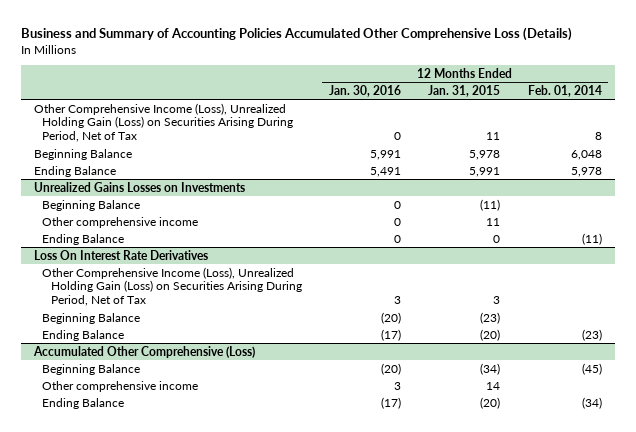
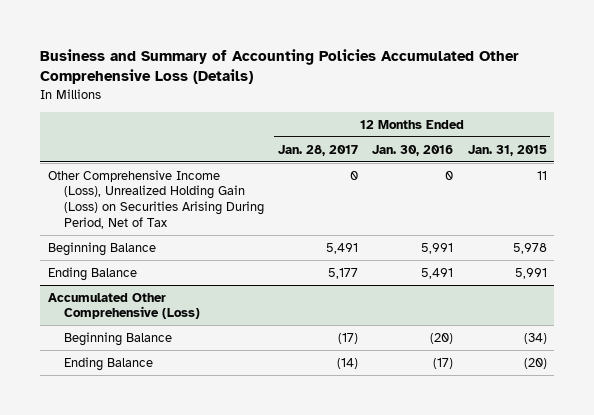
[527,84,602,97] Feb. 01, 2014 -> none
none -> [277,144,358,156] Jan. 28, 2017
[34,181,246,192] Unrealized Gains Losses on Investments -> none
[42,199,141,211] Beginning Balance -> none
[42,216,199,228] Other comprehensive income -> none
[42,233,125,245] Ending Balance -> none
[34,249,209,260] Loss On Interest Rate Derivatives -> none
[42,266,302,307] Other Comprehensive Income (Loss), Unrealized Holding Gain (Loss) on Securities Arising During Period, Net of Tax -> none
[42,312,141,324] Beginning Balance -> none
[42,329,125,341] Ending Balance -> none
[42,380,199,392] Other comprehensive income -> none

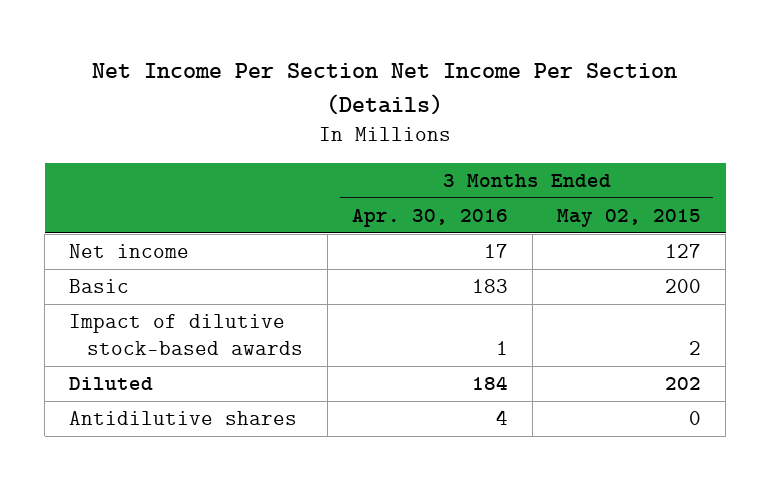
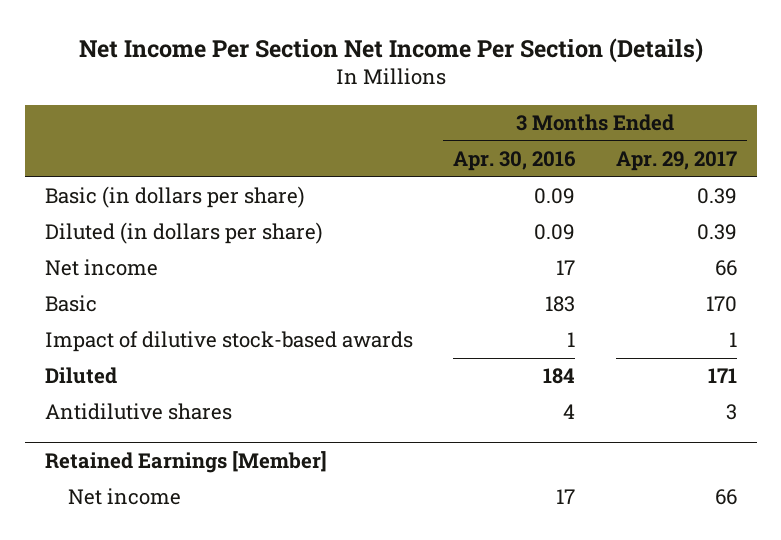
[557,209,702,228] May 02, 2015 -> none
none -> [615,151,737,172] Apr. 29, 2017
none -> [44,186,305,209] Basic (in dollars per share)
none -> [44,222,323,245] Diluted (in dollars per share)
none -> [44,451,327,474] Retained Earnings [Member]
none -> [68,488,182,506] Net income

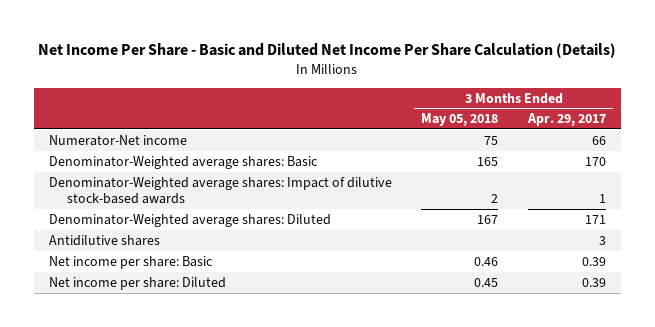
[78,37,703,63] Net Income Per Section Net Income Per Section (Details) -> [38,43,617,59] Net Income Per Share - Basic and Diluted Net Income Per Share Calculation (Details)
[453,151,577,172] Apr. 30, 2016 -> none
none -> [421,113,499,127] May 05, 2018
[44,186,305,209] Basic (in dollars per share) -> none
[44,222,323,245] Diluted (in dollars per share) -> none
[44,259,158,277] Net income -> [48,134,187,146] Numerator-Net income
[44,295,97,313] Basic -> [48,155,318,169] Denominator-Weighted average shares: Basic
[44,331,413,353] Impact of dilutive stock-based awards -> [48,176,392,205] Denominator-Weighted average shares: Impact of dilutive stock-based awards
[44,367,117,385] Diluted -> [48,213,331,227] Denominator-Weighted average shares: Diluted
[44,451,327,474] Retained Earnings [Member] -> none
[68,488,182,506] Net income -> none
none -> [48,255,213,269] Net income per share: Basic
none -> [48,276,226,290] Net income per share: Diluted

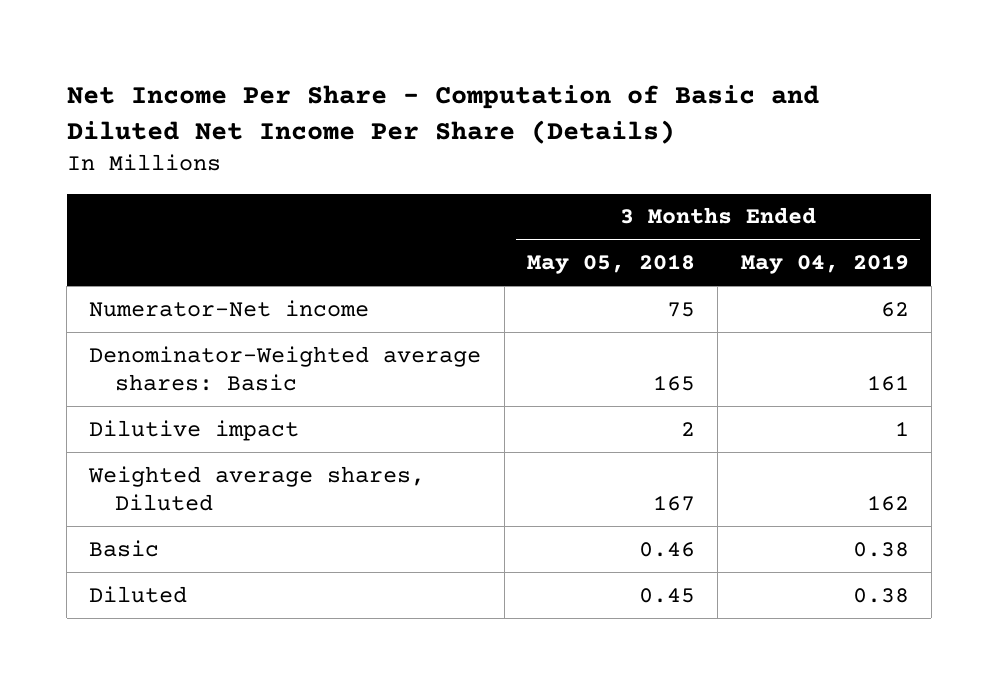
[38,43,617,59] Net Income Per Share - Basic and Diluted Net Income Per Share Calculation (Details) -> [66,84,819,144] Net Income Per Share - Computation of Basic and Diluted Net Income Per Share (Details)
[526,113,606,127] Apr. 29, 2017 -> none
none -> [740,254,909,275] May 04, 2019
[48,234,160,246] Antidilutive shares -> none
[48,176,392,205] Denominator-Weighted average shares: Impact of dilutive stock-based awards -> [89,419,300,441] Dilutive impact
[48,213,331,227] Denominator-Weighted average shares: Diluted -> [88,465,426,511] Weighted average shares, Diluted
[48,255,213,269] Net income per share: Basic -> [89,539,160,557] Basic
[48,276,226,290] Net income per share: Diluted -> [89,585,188,603] Diluted

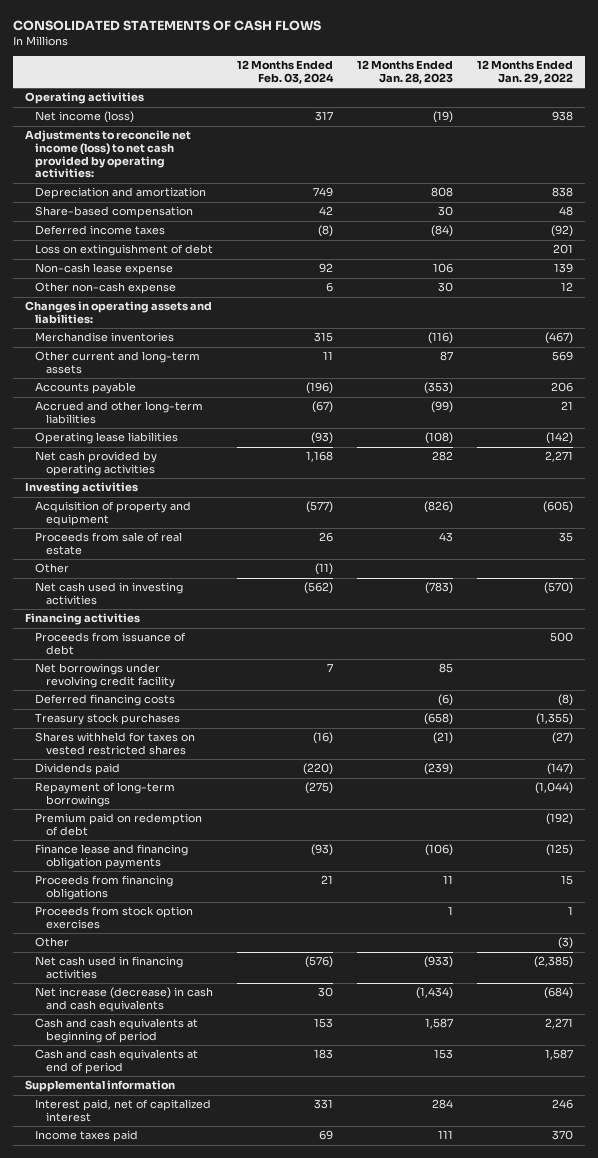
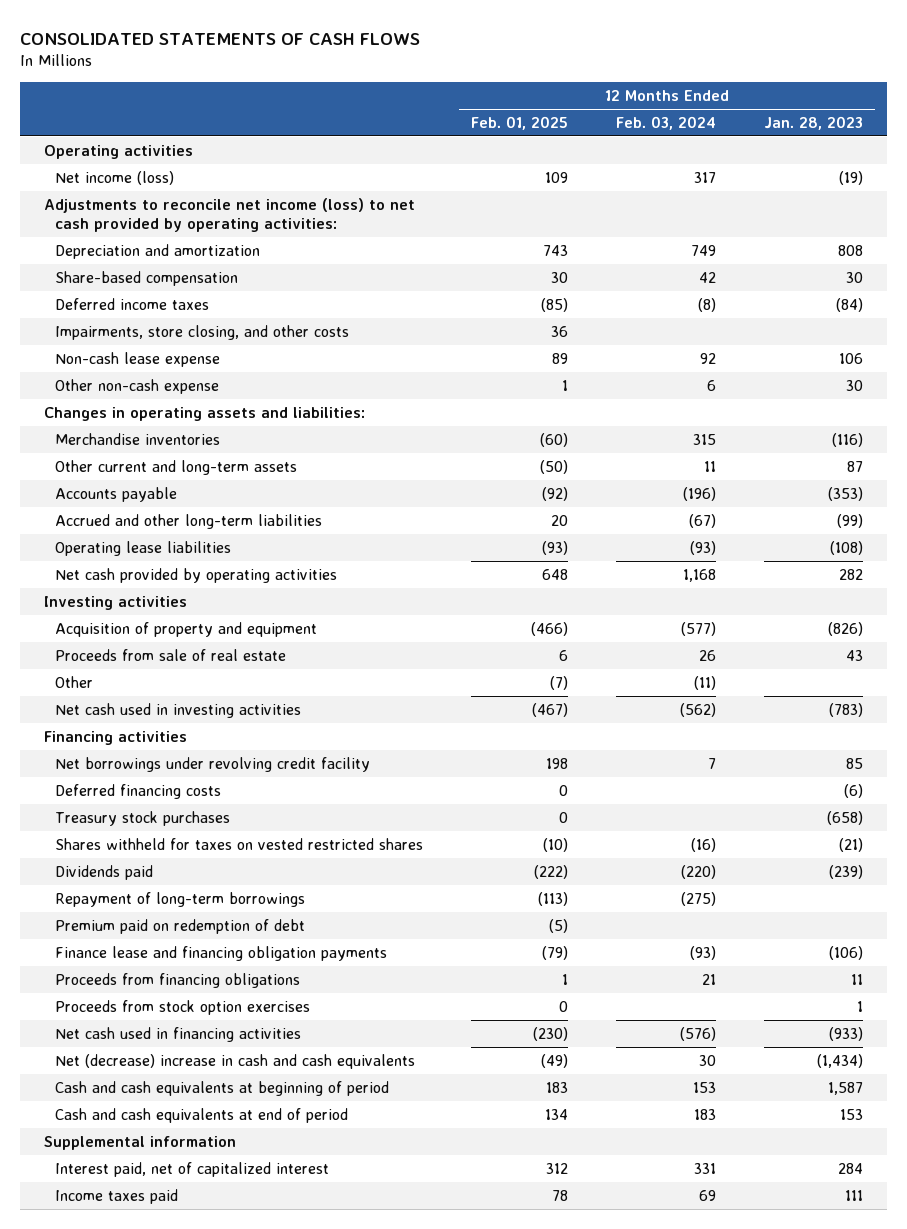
[476,60,573,85] 12 Months Ended Jan. 29, 2022 -> none
none -> [471,115,569,130] Feb. 01, 2025
[35,244,214,257] Loss on extinguishment of debt -> none
none -> [55,324,350,340] Impairments, store closing, and other costs
[35,632,187,655] Proceeds from issuance of debt -> none
[35,937,70,948] Other -> none
[35,987,214,1012] Net increase (decrease) in cash and cash equivalents -> [55,1053,416,1069] Net (decrease) increase in cash and cash equivalents

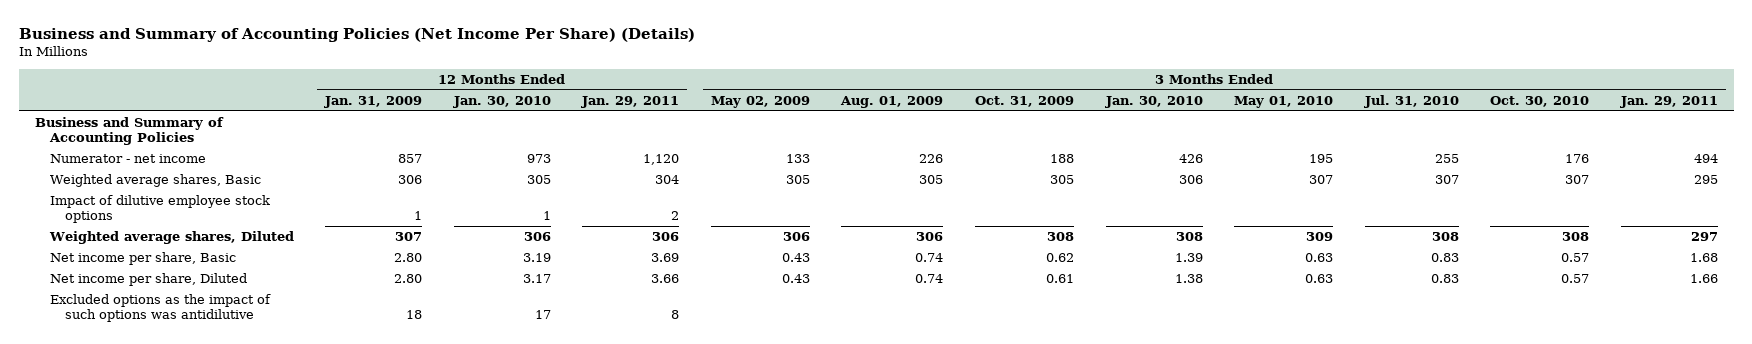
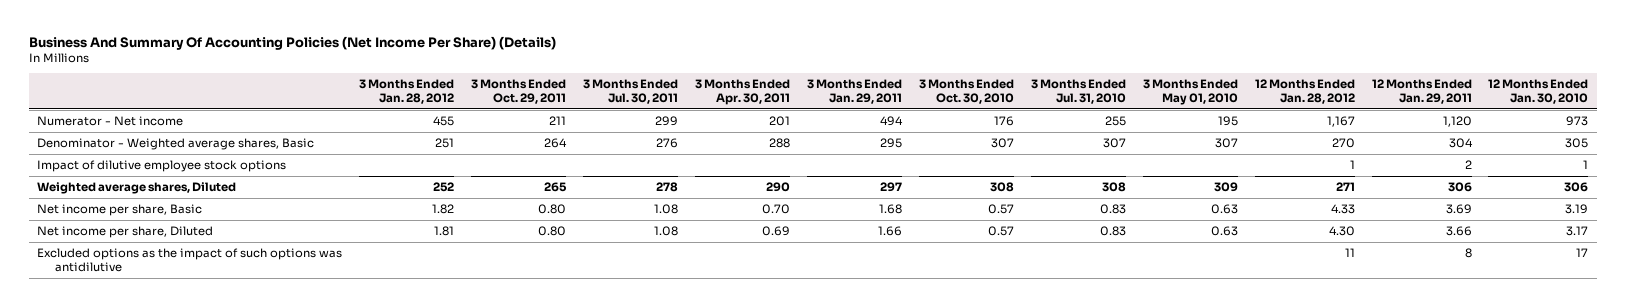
[18,27,695,42] Business and Summary of Accounting Policies (Net Income Per Share) (Details) -> [28,35,556,50] Business And Summary Of Accounting Policies (Net Income Per Share) (Details)
[324,95,423,108] Jan. 31, 2009 -> none
[710,95,810,108] May 02, 2009 -> none
[840,95,944,108] Aug. 01, 2009 -> none
[975,95,1075,107] Oct. 31, 2009 -> none
[1104,95,1203,108] Jan. 30, 2010 -> none
none -> [359,79,455,104] 3 Months Ended Jan. 28, 2012
none -> [471,79,567,104] 3 Months Ended Oct. 29, 2011
none -> [583,79,679,104] 3 Months Ended Jul. 30, 2011
none -> [695,79,791,105] 3 Months Ended Apr. 30, 2011
none -> [1254,79,1355,104] 12 Months Ended Jan. 28, 2012
[34,117,224,146] Business and Summary of Accounting Policies -> none
[49,154,206,164] Numerator - net income -> [37,116,184,127] Numerator - Net income
[49,174,261,188] Weighted average shares, Basic -> [37,138,315,151] Denominator - Weighted average shares, Basic

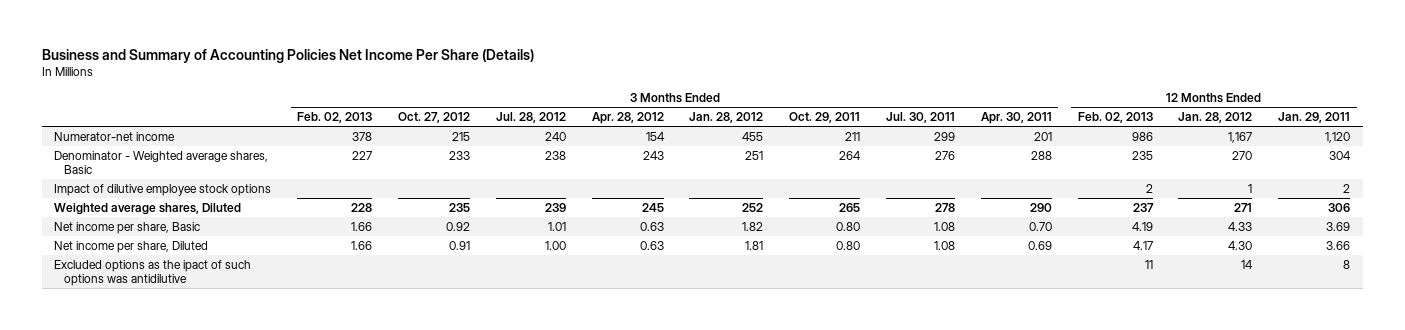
[28,35,556,50] Business And Summary Of Accounting Policies (Net Income Per Share) (Details) -> [41,49,534,64] Business and Summary of Accounting Policies Net Income Per Share (Details)
[806,79,902,104] 3 Months Ended Jan. 29, 2011 -> none
[918,79,1014,104] 3 Months Ended Oct. 30, 2010 -> none
[1030,79,1126,104] 3 Months Ended Jul. 31, 2010 -> none
[1142,79,1238,105] 3 Months Ended May 01, 2010 -> none
[1488,79,1589,104] 12 Months Ended Jan. 30, 2010 -> none
none -> [297,112,373,124] Feb. 02, 2013
none -> [398,112,471,124] Oct. 27, 2012
none -> [495,112,566,124] Jul. 28, 2012
none -> [591,112,664,125] Apr. 28, 2012
none -> [1077,112,1153,124] Feb. 02, 2013
[37,116,184,127] Numerator - Net income -> [54,131,176,141] Numerator-net income
[37,248,343,272] Excluded options as the impact of such options was antidilutive -> [54,259,252,287] Excluded options as the ipact of such options was antidilutive
[1344,248,1355,258] 11 -> [1241,259,1254,269] 14

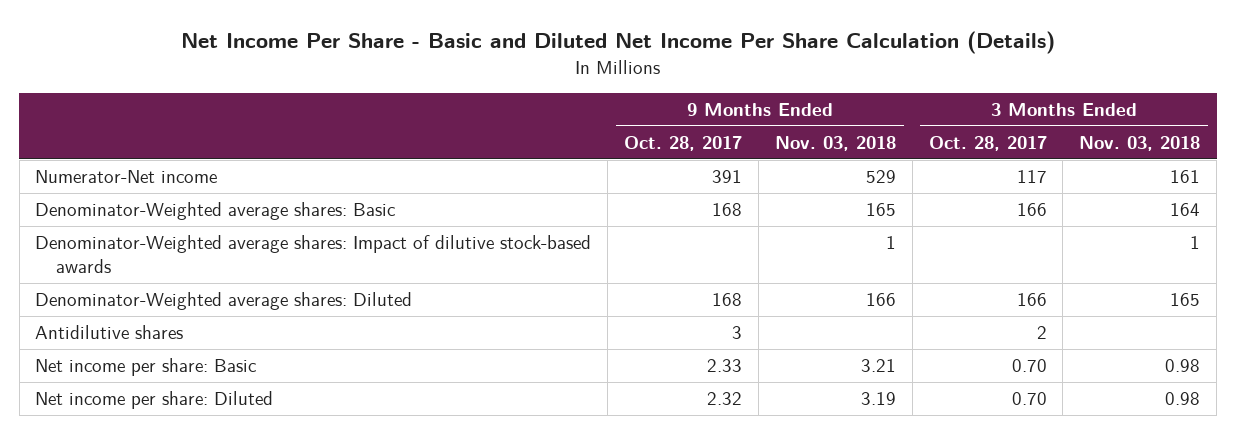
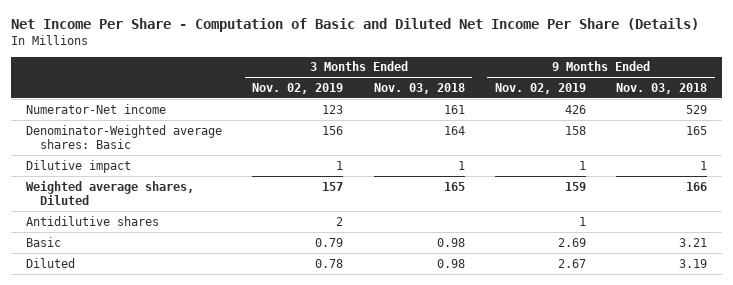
[180,31,1055,55] Net Income Per Share - Basic and Diluted Net Income Per Share Calculation (Details) -> [10,18,699,33] Net Income Per Share - Computation of Basic and Diluted Net Income Per Share (Details)
[624,135,743,151] Oct. 28, 2017 -> none
[928,135,1047,151] Oct. 28, 2017 -> none
none -> [252,82,344,94] Nov. 02, 2019
none -> [494,82,586,94] Nov. 02, 2019
[35,235,592,274] Denominator-Weighted average shares: Impact of dilutive stock-based awards -> [26,159,132,173] Dilutive impact
[35,292,413,311] Denominator-Weighted average shares: Diluted -> [26,180,195,205] Weighted average shares, Diluted
[35,358,257,377] Net income per share: Basic -> [26,236,62,247] Basic
[35,391,274,410] Net income per share: Diluted -> [26,257,76,268] Diluted

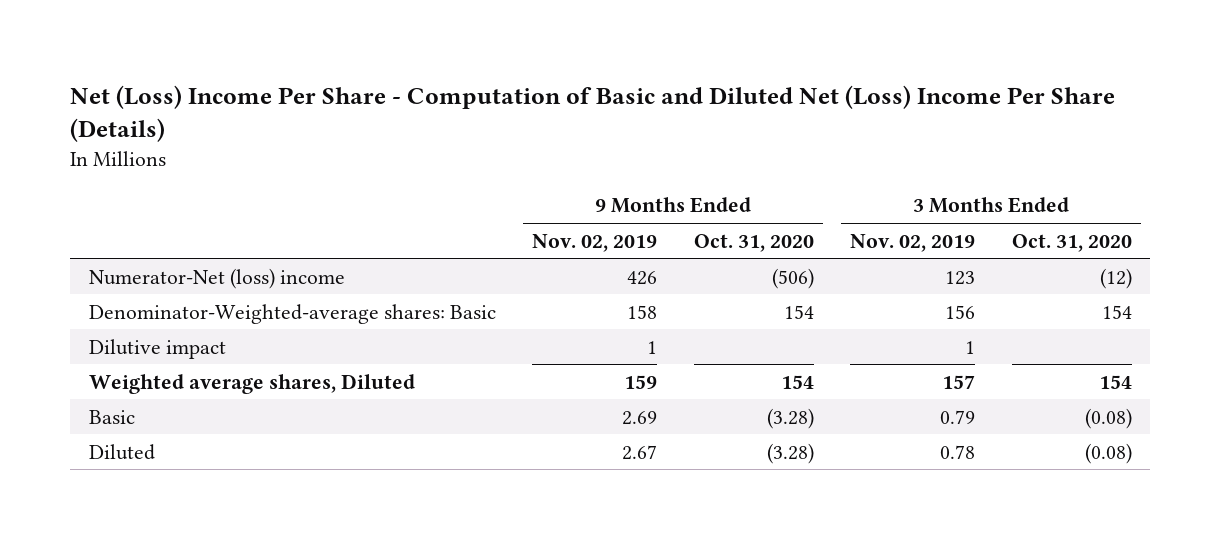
[10,18,699,33] Net Income Per Share - Computation of Basic and Diluted Net Income Per Share (Details) -> [70,84,1116,143] Net (Loss) Income Per Share - Computation of Basic and Diluted Net (Loss) Income Per Share (Details)
[373,82,465,94] Nov. 03, 2018 -> none
[616,82,708,94] Nov. 03, 2018 -> none
none -> [693,233,814,252] Oct. 31, 2020
none -> [1011,233,1132,252] Oct. 31, 2020
[26,103,167,114] Numerator-Net income -> [88,267,345,289] Numerator-Net (loss) income
[26,124,223,149] Denominator-Weighted average shares: Basic -> [88,303,496,324] Denominator-Weighted-average shares: Basic
[26,215,160,226] Antidilutive shares -> none

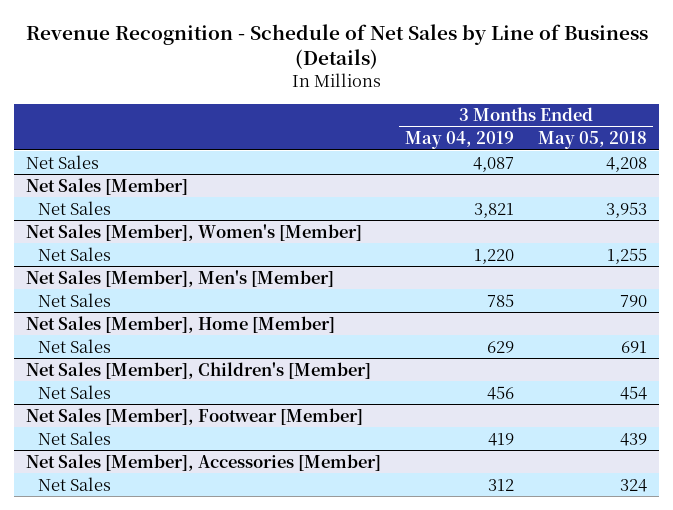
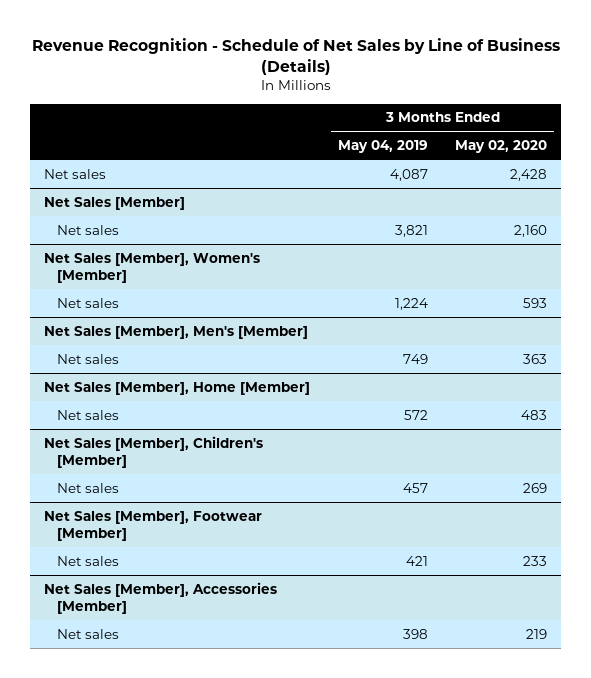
[537,131,647,150] May 05, 2018 -> none
none -> [455,140,548,154] May 02, 2020
[26,154,100,169] Net Sales -> [44,168,107,179] Net sales
[38,200,112,215] Net Sales -> [57,224,120,235] Net sales
[38,246,112,261] Net Sales -> [57,297,120,308] Net sales
[474,248,515,264] 1,220 -> [394,297,428,310] 1,224
[38,292,112,307] Net Sales -> [57,353,120,364] Net sales
[487,293,515,307] 785 -> [402,353,428,364] 749
[38,338,112,353] Net Sales -> [57,409,120,420] Net sales
[487,340,515,353] 629 -> [403,409,428,420] 572
[38,384,112,399] Net Sales -> [57,482,120,493] Net sales
[487,385,515,400] 456 -> [402,482,428,493] 457
[38,430,112,445] Net Sales -> [57,555,120,566] Net sales
[488,432,515,446] 419 -> [405,555,428,566] 421
[38,476,112,491] Net Sales -> [57,628,120,639] Net sales
[488,478,515,491] 312 -> [402,628,428,639] 398

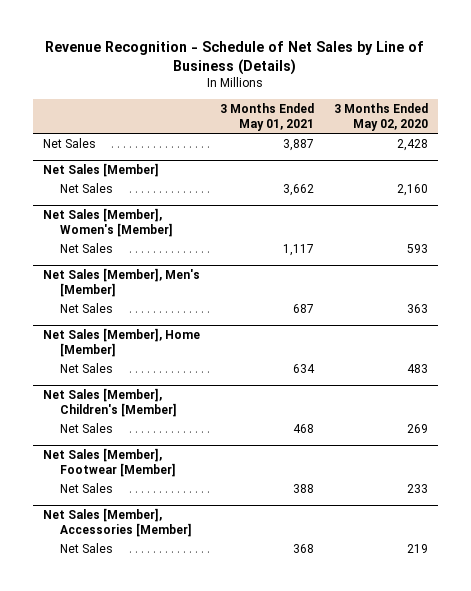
[337,140,428,154] May 04, 2019 -> none
none -> [219,102,314,131] 3 Months Ended May 01, 2021
[44,168,107,179] Net sales -> [42,137,96,148] Net Sales
[57,224,120,235] Net sales -> [59,182,113,193] Net Sales
[57,297,120,308] Net sales -> [59,242,113,253] Net Sales
[57,353,120,364] Net sales -> [59,302,113,313] Net Sales
[57,409,120,420] Net sales -> [59,362,113,373] Net Sales
[57,482,120,493] Net sales -> [59,422,113,433] Net Sales
[57,555,120,566] Net sales -> [59,482,113,493] Net Sales
[57,628,120,639] Net sales -> [59,542,113,553] Net Sales

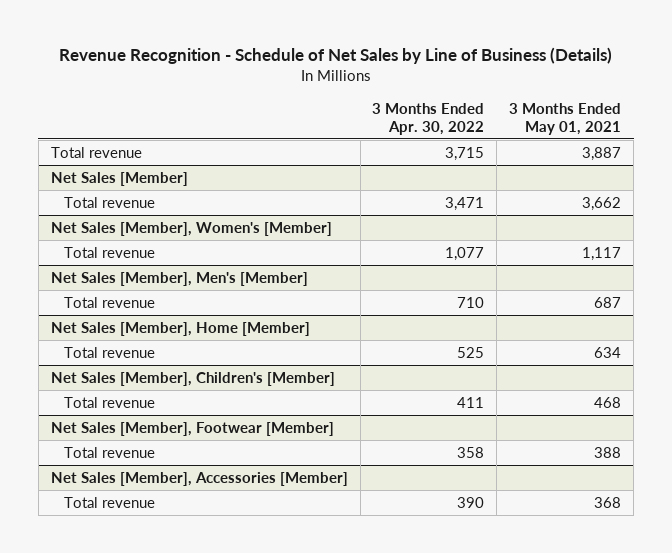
[334,102,429,131] 3 Months Ended May 02, 2020 -> none
none -> [372,102,485,135] 3 Months Ended Apr. 30, 2022
[42,137,96,148] Net Sales -> [50,146,142,158] Total revenue
[59,182,113,193] Net Sales -> [63,196,155,208] Total revenue
[59,242,113,253] Net Sales -> [63,246,155,258] Total revenue
[59,302,113,313] Net Sales -> [63,296,155,308] Total revenue
[59,362,113,373] Net Sales -> [63,346,155,358] Total revenue
[59,422,113,433] Net Sales -> [63,396,155,408] Total revenue
[59,482,113,493] Net Sales -> [63,446,155,458] Total revenue
[59,542,113,553] Net Sales -> [63,496,155,508] Total revenue

